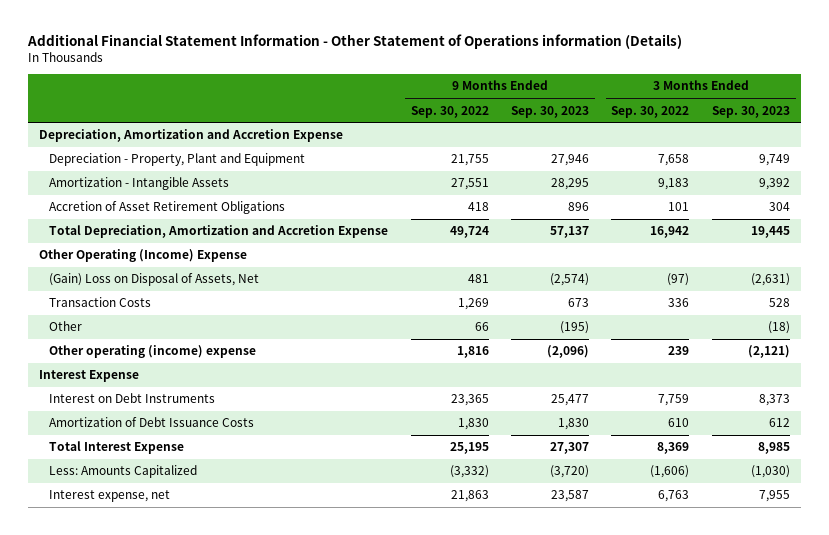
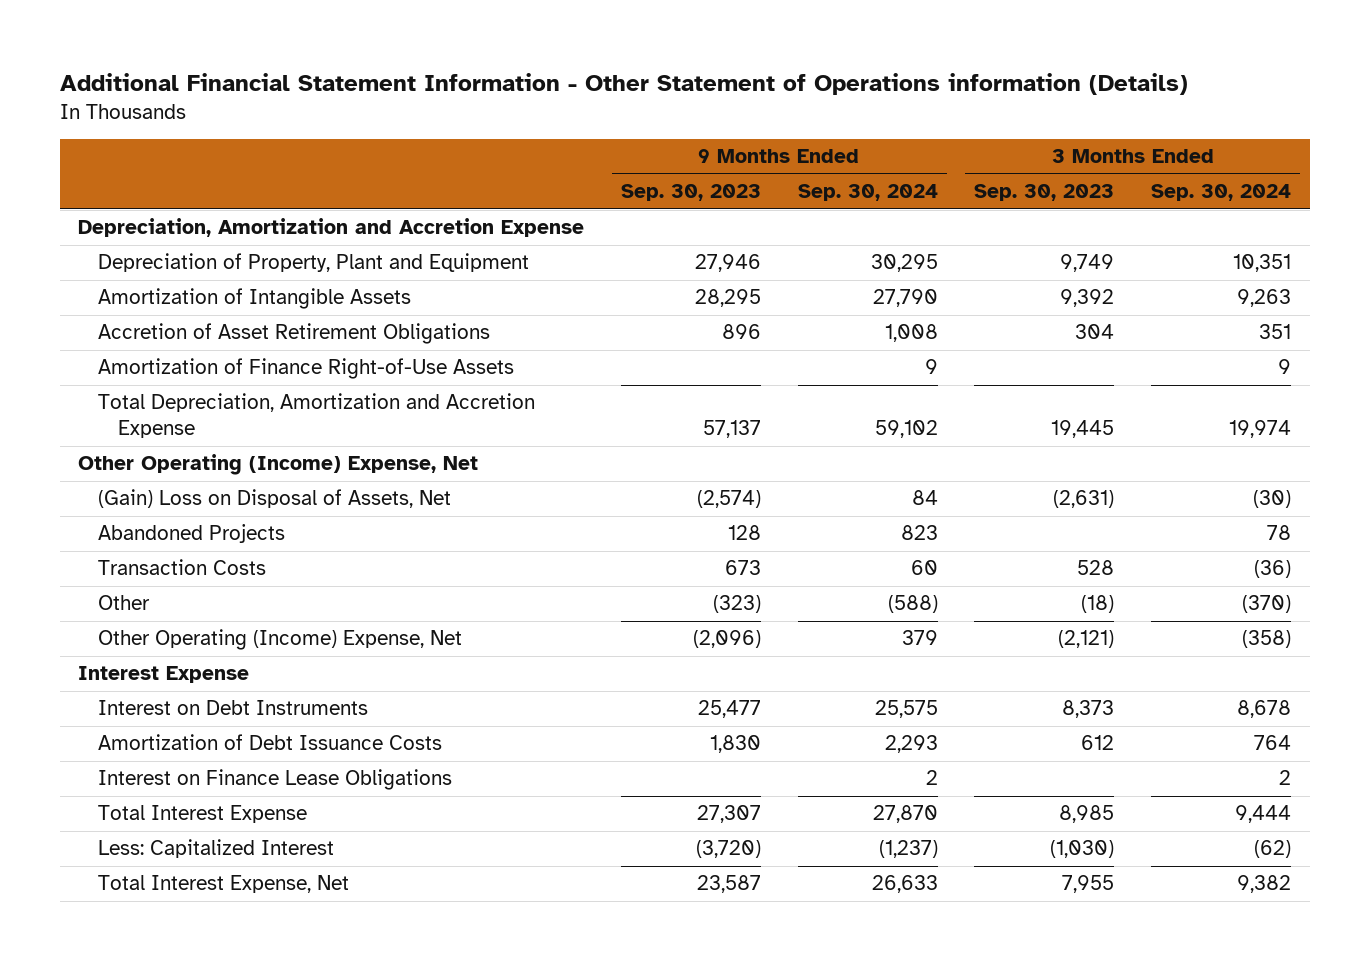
[410,105,489,118] Sep. 30, 2022 -> none
[611,105,690,118] Sep. 30, 2022 -> none
none -> [797,184,938,202] Sep. 30, 2024
none -> [1151,184,1292,202] Sep. 30, 2024
[49,153,306,167] Depreciation - Property, Plant and Equipment -> [97,253,529,273] Depreciation of Property, Plant and Equipment
[49,177,230,191] Amortization - Intangible Assets -> [97,288,411,310] Amortization of Intangible Assets
none -> [97,358,514,380] Amortization of Finance Right-of-Use Assets
[39,249,248,263] Other Operating (Income) Expense -> [78,454,479,476] Other Operating (Income) Expense, Net
none -> [97,524,285,544] Abandoned Projects
[559,321,589,335] (195) -> [712,595,761,614] (323)
[49,345,257,359] Other operating (income) expense -> [97,629,462,651] Other Operating (Income) Expense, Net
none -> [97,769,452,791] Interest on Finance Lease Obligations
[49,465,198,479] Less: Amounts Capitalized -> [97,839,334,859] Less: Capitalized Interest
[49,490,171,503] Interest expense, net -> [97,875,349,894] Total Interest Expense, Net

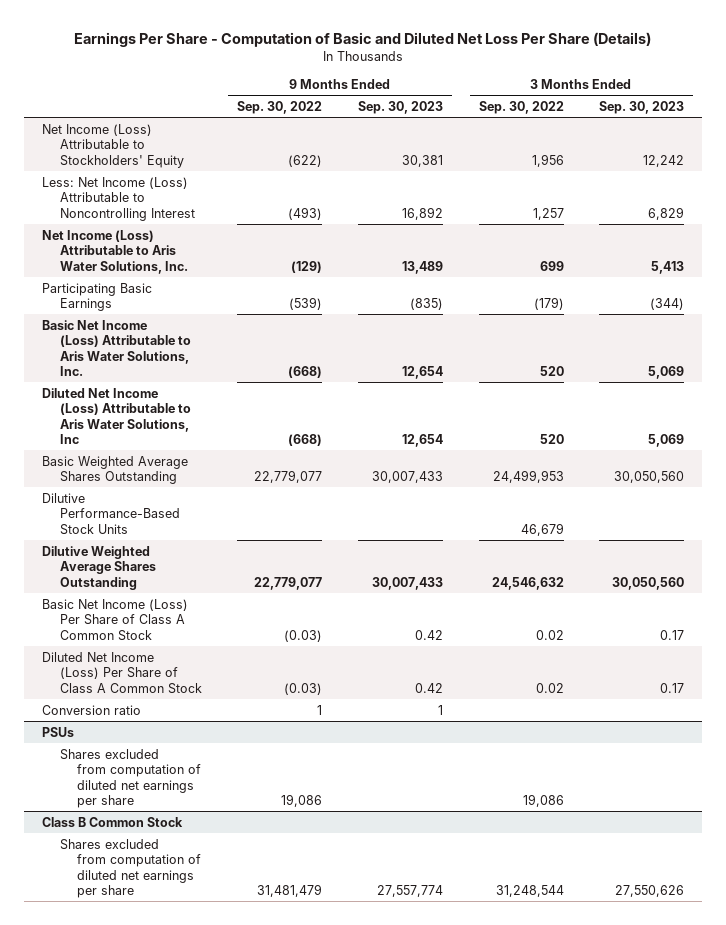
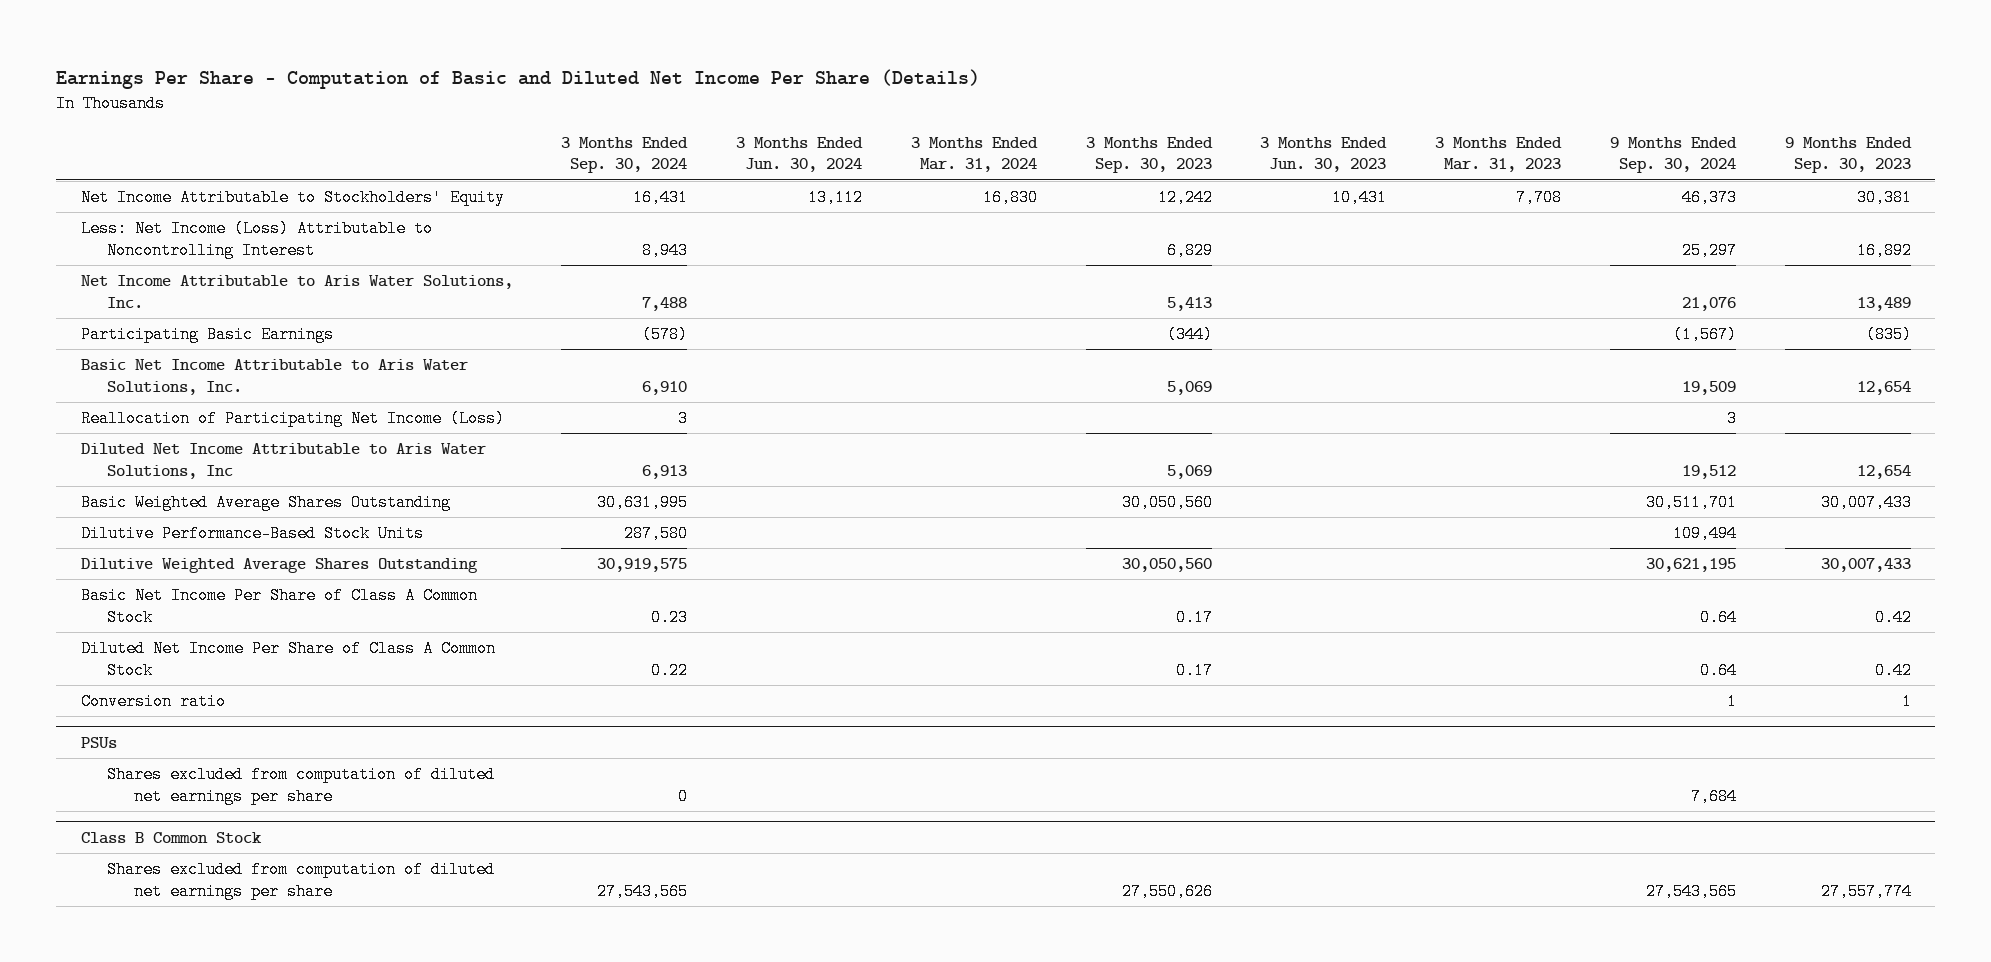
[74,31,652,47] Earnings Per Share - Computation of Basic and Diluted Net Loss Per Share (Details) -> [56,69,981,90] Earnings Per Share - Computation of Basic and Diluted Net Income Per Share (Details)
[237,100,323,114] Sep. 30, 2022 -> none
[478,100,564,114] Sep. 30, 2022 -> none
none -> [561,136,689,174] 3 Months Ended Sep. 30, 2024
none -> [736,136,864,173] 3 Months Ended Jun. 30, 2024
none -> [910,136,1038,173] 3 Months Ended Mar. 31, 2024
none -> [1260,136,1388,173] 3 Months Ended Jun. 30, 2023
none -> [1435,136,1563,173] 3 Months Ended Mar. 31, 2023
none -> [1609,136,1737,174] 9 Months Ended Sep. 30, 2024
[41,123,184,168] Net Income (Loss) Attributable to Stockholders' Equity -> [80,189,505,207] Net Income Attributable to Stockholders' Equity
[41,229,188,274] Net Income (Loss) Attributable to Aris Water Solutions, Inc. -> [80,275,513,308] Net Income Attributable to Aris Water Solutions, Inc.
[41,319,191,377] Basic Net Income (Loss) Attributable to Aris Water Solutions, Inc. -> [80,359,468,395] Basic Net Income Attributable to Aris Water Solutions, Inc.
none -> [80,410,505,428] Reallocation of Participating Net Income (Loss)
[41,387,191,445] Diluted Net Income (Loss) Attributable to Aris Water Solutions, Inc -> [80,443,486,479] Diluted Net Income Attributable to Aris Water Solutions, Inc
[41,598,188,641] Basic Net Income (Loss) Per Share of Class A Common Stock -> [80,587,478,626] Basic Net Income Per Share of Class A Common Stock
[41,651,202,694] Diluted Net Income (Loss) Per Share of Class A Common Stock -> [80,640,496,679] Diluted Net Income Per Share of Class A Common Stock

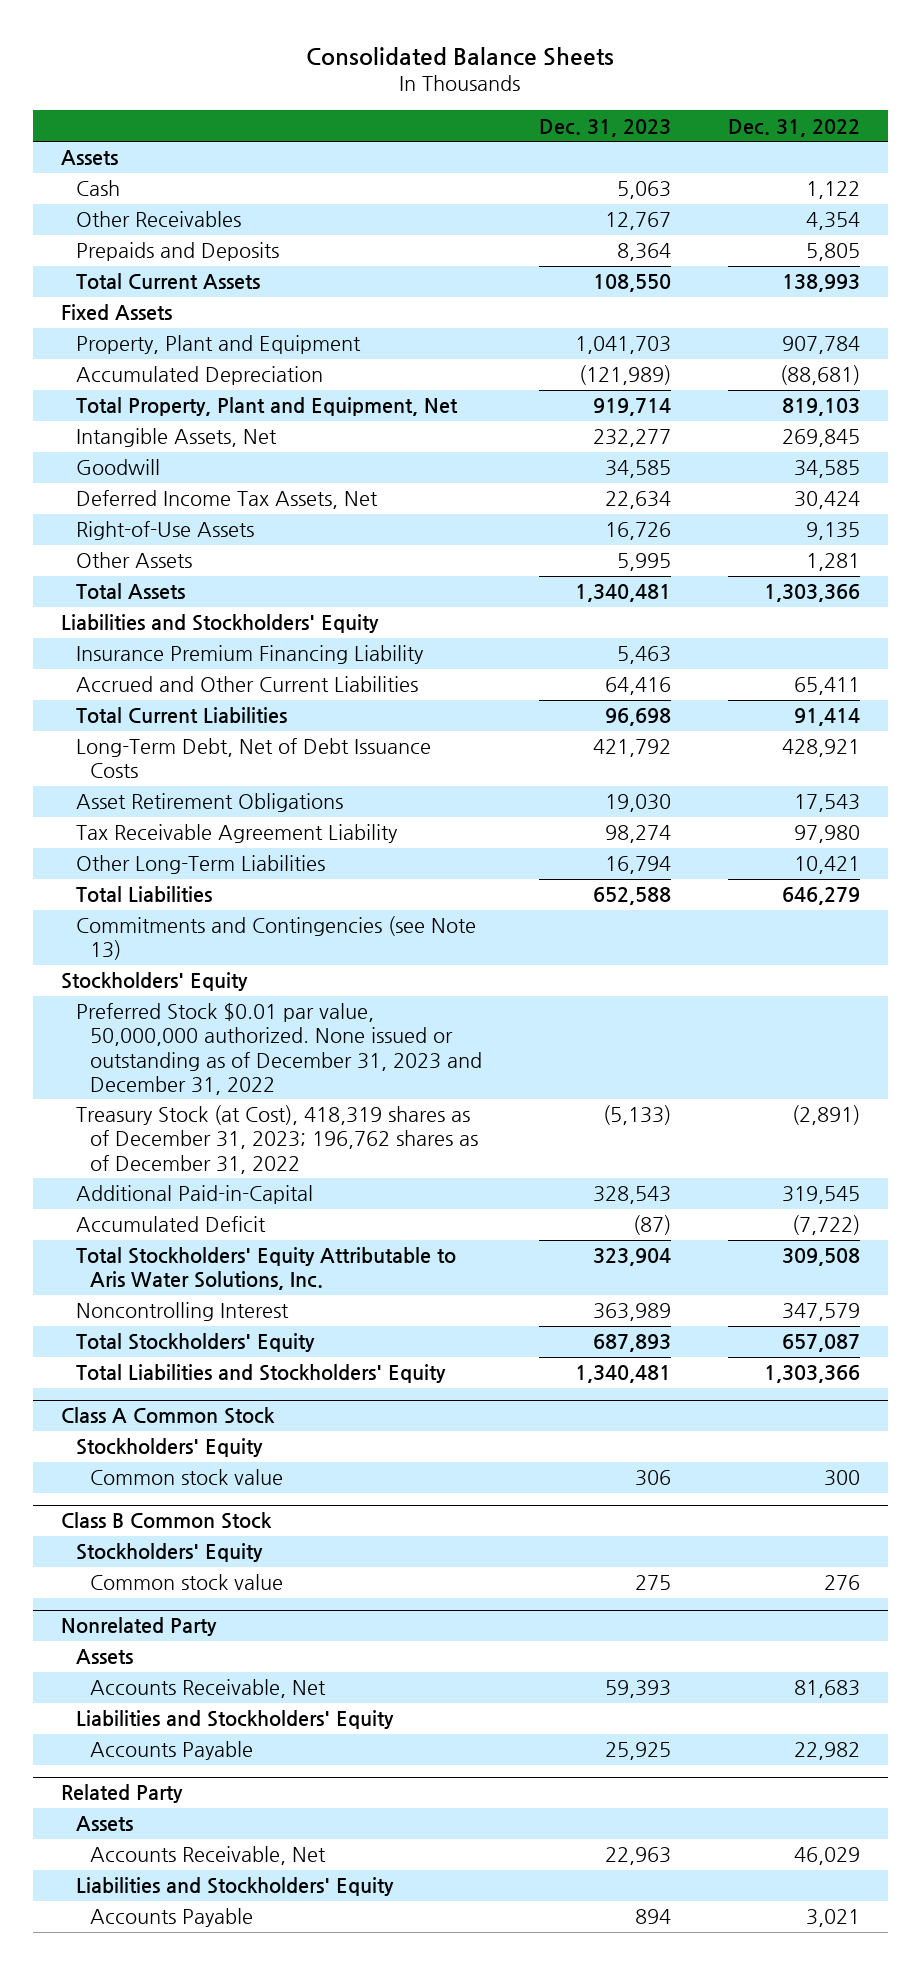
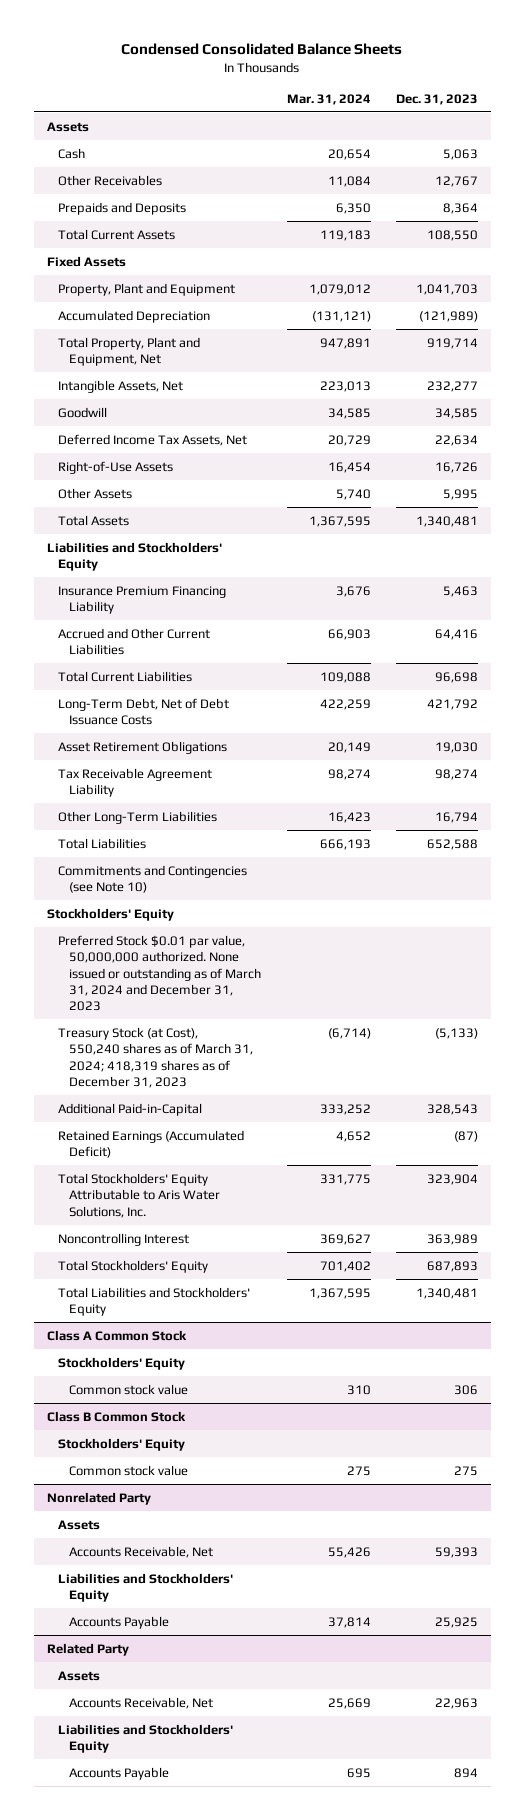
[306,46,615,66] Consolidated Balance Sheets -> [121,43,403,56] Condensed Consolidated Balance Sheets
[727,118,860,137] Dec. 31, 2022 -> none
none -> [286,93,371,105] Mar. 31, 2024
[75,916,476,961] Commitments and Contingencies (see Note 13) -> [57,864,247,894] Commitments and Contingencies (see Note 10)
[75,1003,483,1095] Preferred Stock $0.01 par value, 50,000,000 authorized. None issued or outstanding as of December 31, 2023 and December 31, 2022 -> [57,934,261,1012] Preferred Stock $0.01 par value, 50,000,000 authorized. None issued or outstanding as of March 31, 2024 and December 31, 2023
[75,1105,479,1174] Treasury Stock (at Cost), 418,319 shares as of December 31, 2023; 196,762 shares as of December 31, 2022 -> [57,1026,253,1088] Treasury Stock (at Cost), 550,240 shares as of March 31, 2024; 418,319 shares as of December 31, 2023
[75,1216,266,1233] Accumulated Deficit -> [57,1129,244,1159] Retained Earnings (Accumulated Deficit)

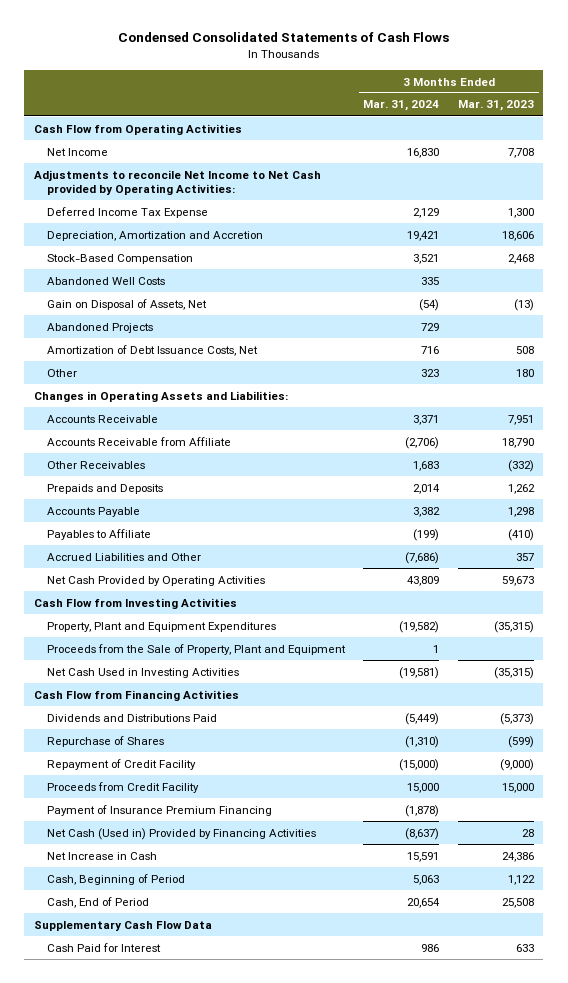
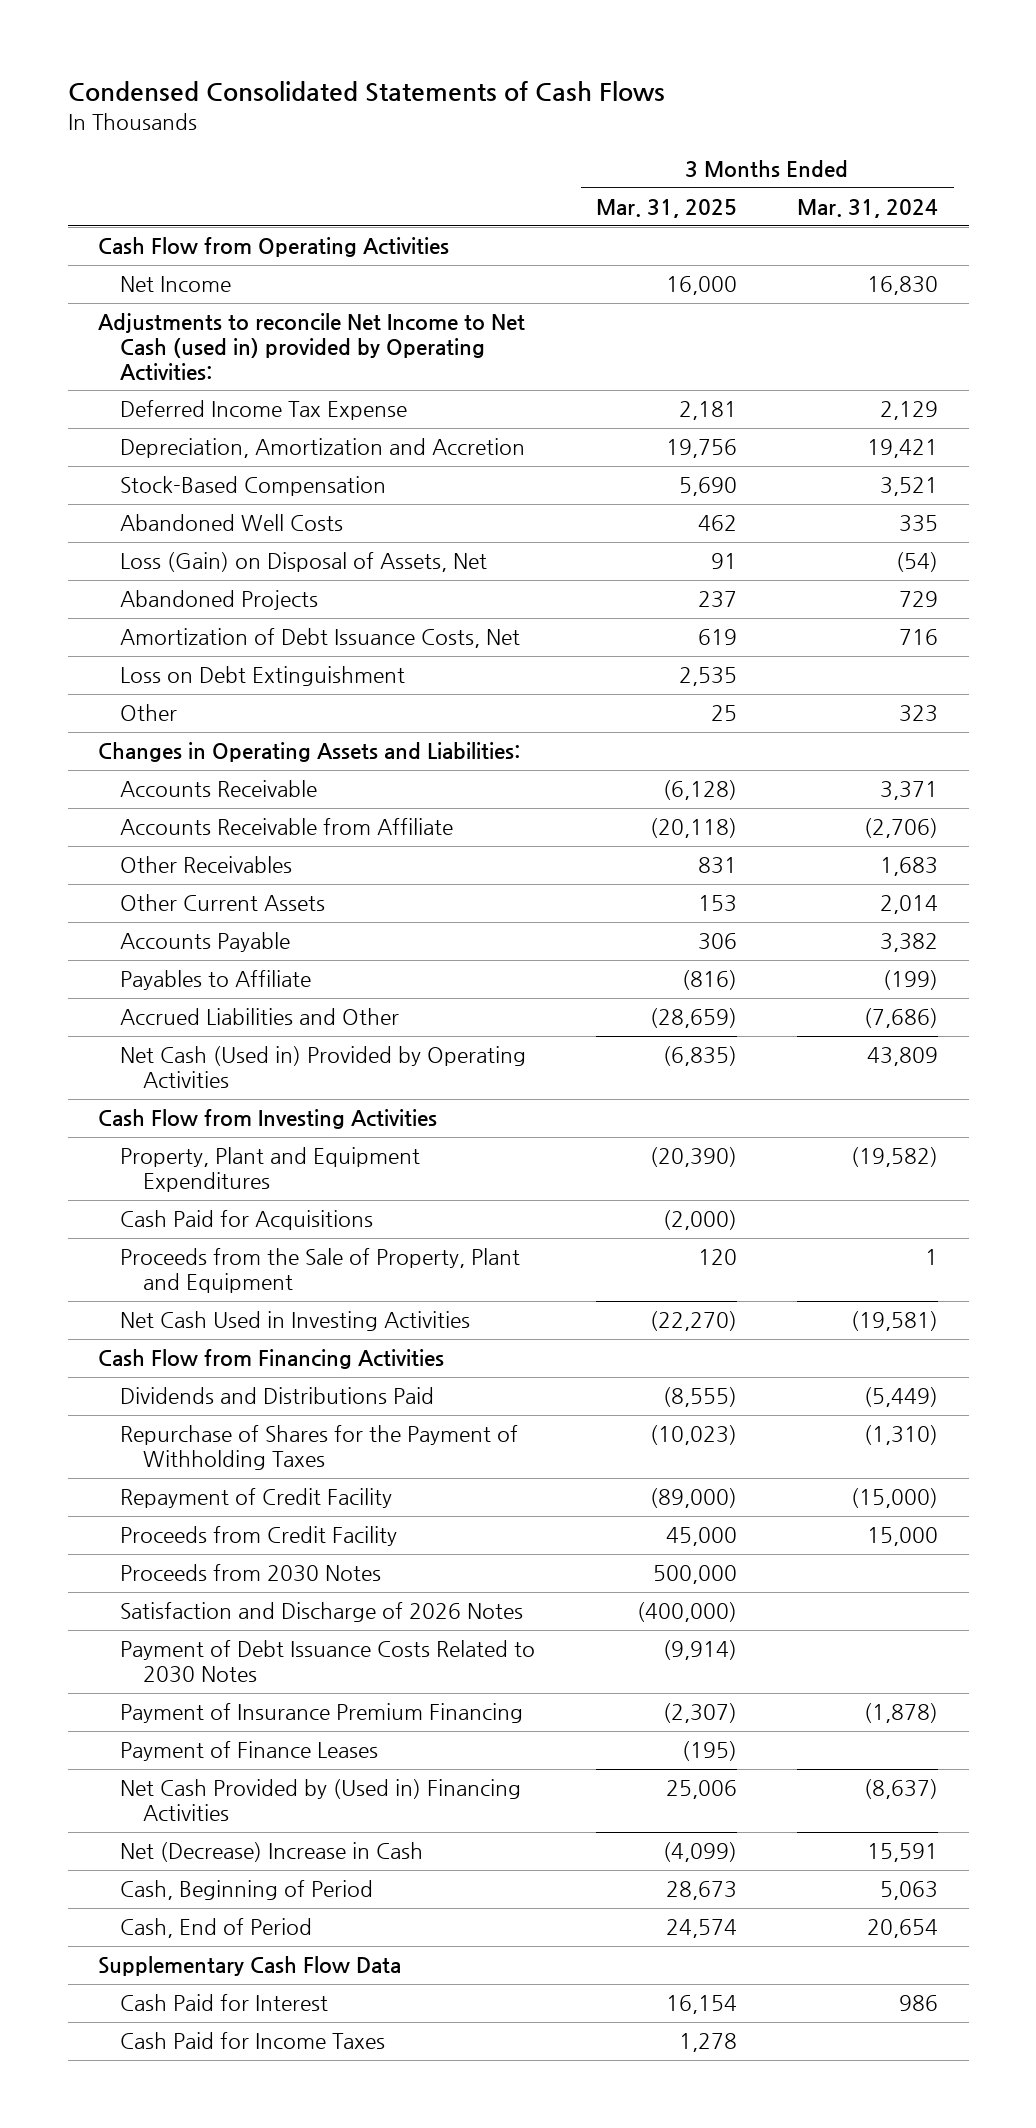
[458,100,535,112] Mar. 31, 2023 -> none
none -> [595,199,737,219] Mar. 31, 2025
[33,169,321,195] Adjustments to reconcile Net Income to Net Cash provided by Operating Activities: -> [97,313,525,381] Adjustments to reconcile Net Income to Net Cash (used in) provided by Operating Activities:
[46,298,207,310] Gain on Disposal of Assets, Net -> [120,552,488,573] Loss (Gain) on Disposal of Assets, Net
none -> [120,666,406,687] Loss on Debt Extinguishment
[46,483,163,494] Prepaids and Deposits -> [120,894,326,912] Other Current Assets
[46,575,265,586] Net Cash Provided by Operating Activities -> [120,1046,527,1089] Net Cash (Used in) Provided by Operating Activities
none -> [120,1210,374,1231] Cash Paid for Acquisitions
[46,735,164,747] Repurchase of Shares -> [120,1425,519,1471] Repurchase of Shares for the Payment of Withholding Taxes
none -> [120,1564,382,1583] Proceeds from 2030 Notes
none -> [120,1602,524,1623] Satisfaction and Discharge of 2026 Notes
none -> [120,1640,536,1684] Payment of Debt Issuance Costs Related to 2030 Notes
none -> [120,1741,379,1762] Payment of Finance Leases
[46,827,316,840] Net Cash (Used in) Provided by Financing Activities -> [120,1779,522,1822] Net Cash Provided by (Used in) Financing Activities
[46,851,157,860] Net Increase in Cash -> [120,1842,424,1863] Net (Decrease) Increase in Cash
none -> [120,2032,386,2050] Cash Paid for Income Taxes

